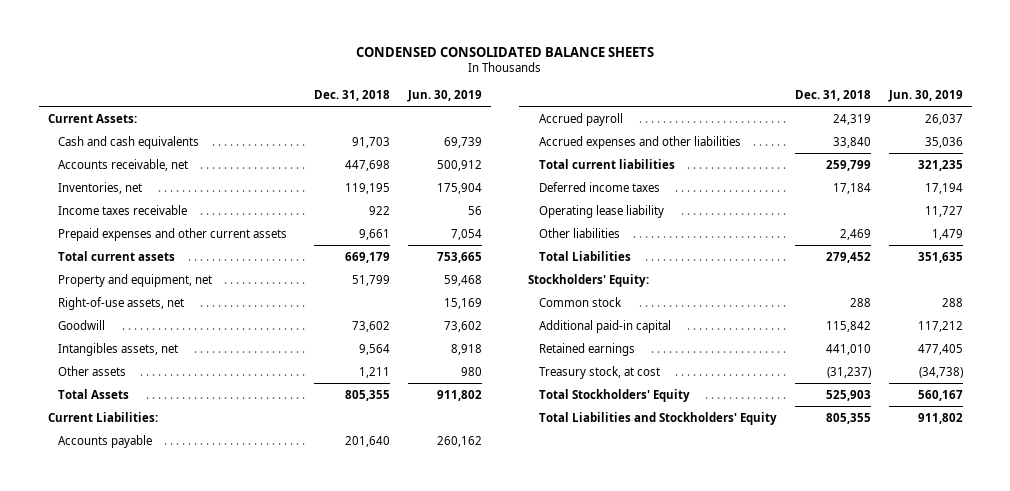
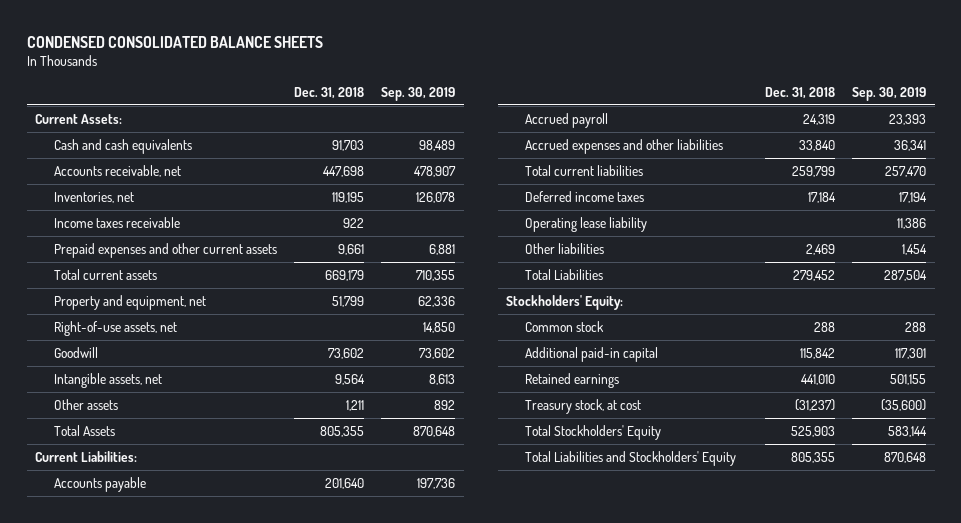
[406,90,482,103] Jun. 30, 2019 -> none
none -> [381,86,456,101] Sep. 30, 2019
[58,342,179,356] Intangibles assets, net -> [53,372,162,388] Intangible assets, net

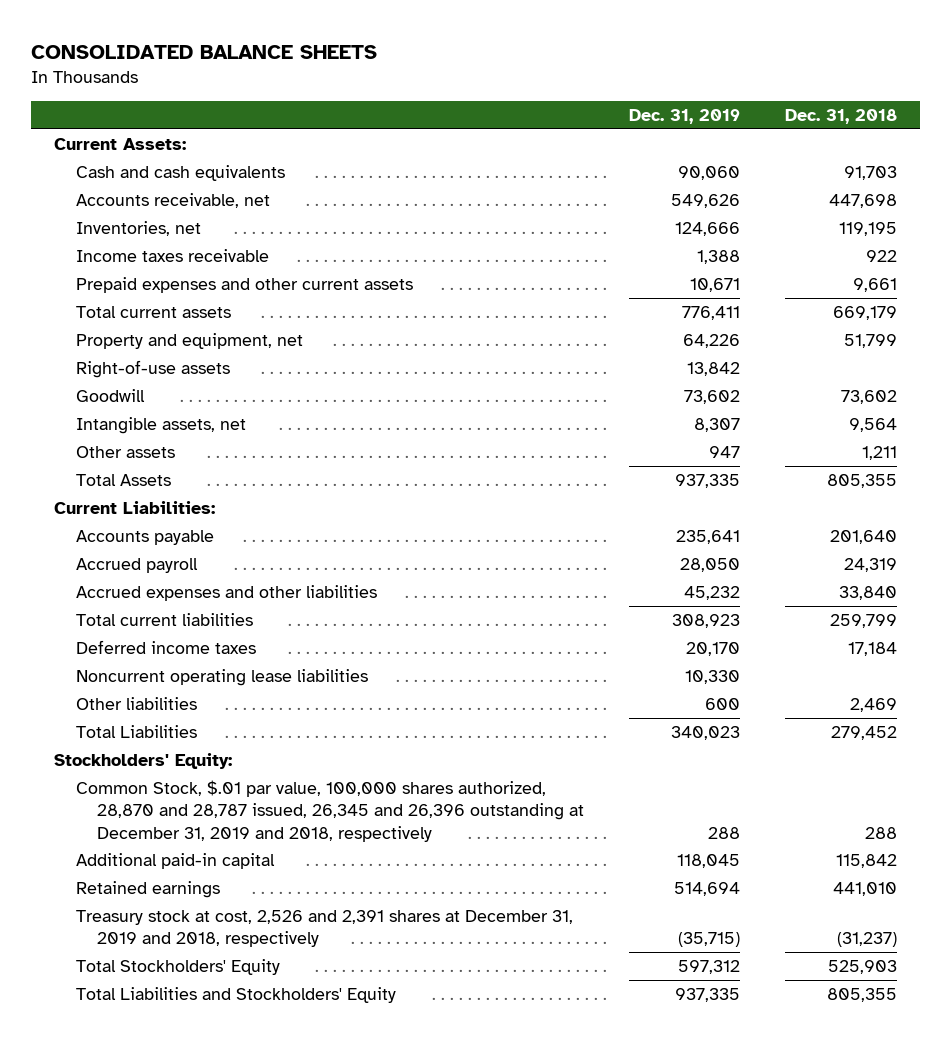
[26,35,323,48] CONDENSED CONSOLIDATED BALANCE SHEETS -> [31,45,378,60] CONSOLIDATED BALANCE SHEETS
[381,86,456,101] Sep. 30, 2019 -> none
none -> [629,108,741,124] Dec. 31, 2019
[53,320,177,336] Right-of-use assets, net -> [75,359,230,378] Right-of-use assets
[524,216,647,232] Operating lease liability -> [75,668,368,686] Noncurrent operating lease liabilities
[524,320,604,332] Common stock -> [75,779,585,842] Common Stock, $.01 par value, 100,000 shares authorized, 28,870 and 28,787 issued, 26,345 and 26,396 outstanding at December 31, 2019 and 2018, respectively
[524,398,641,414] Treasury stock, at cost -> [75,909,573,948] Treasury stock at cost, 2,526 and 2,391 shares at December 31, 2019 and 2018, respectively

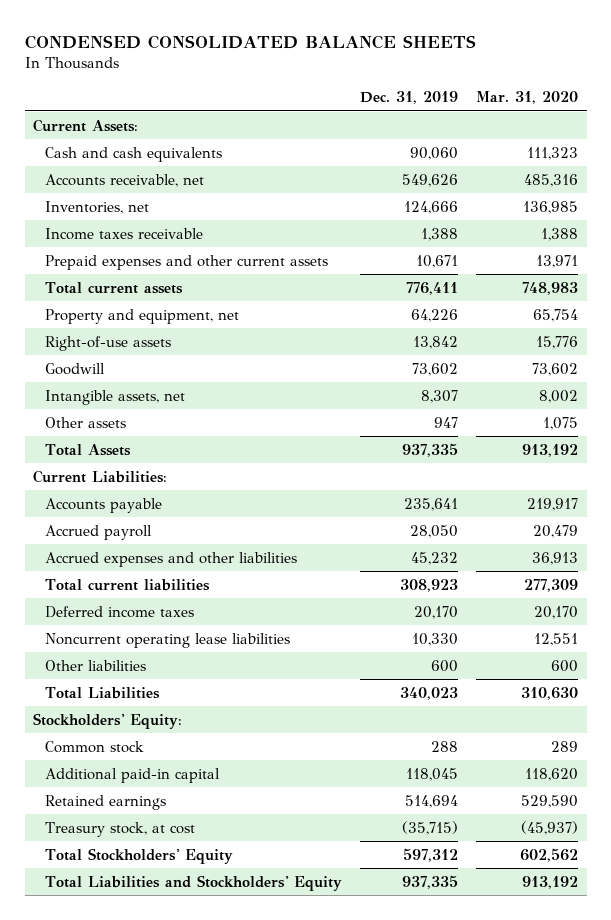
[31,45,378,60] CONSOLIDATED BALANCE SHEETS -> [24,34,476,49] CONDENSED CONSOLIDATED BALANCE SHEETS
[785,108,898,124] Dec. 31, 2018 -> none
none -> [475,91,578,105] Mar. 31, 2020
[75,779,585,842] Common Stock, $.01 par value, 100,000 shares authorized, 28,870 and 28,787 issued, 26,345 and 26,396 outstanding at December 31, 2019 and 2018, respectively -> [45,740,145,753] Common stock
[75,909,573,948] Treasury stock at cost, 2,526 and 2,391 shares at December 31, 2019 and 2018, respectively -> [45,821,196,837] Treasury stock, at cost

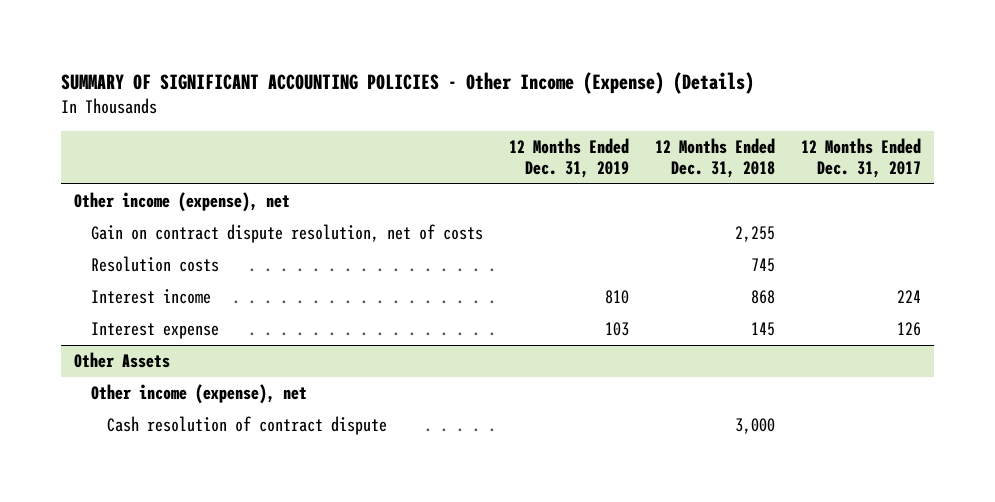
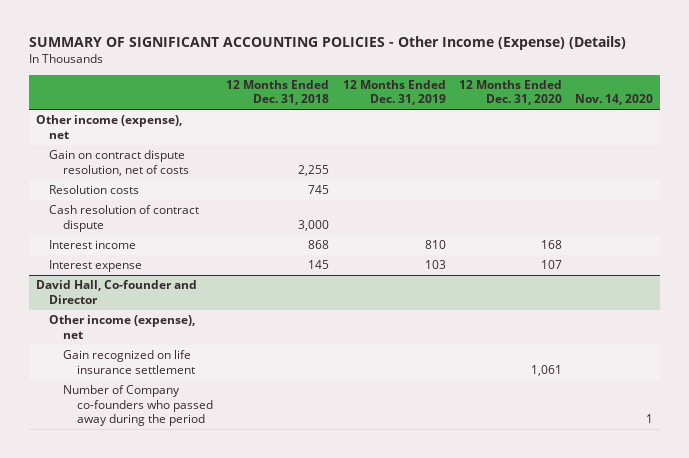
[800,137,921,179] 12 Months Ended Dec. 31, 2017 -> none
none -> [458,80,562,106] 12 Months Ended Dec. 31, 2020
none -> [575,94,654,106] Nov. 14, 2020
none -> [49,205,200,232] Cash resolution of contract dispute
[74,352,171,369] Other Assets -> none
none -> [35,280,197,304] David Hall, Co-founder and Director
[106,416,387,436] Cash resolution of contract dispute -> none
none -> [63,350,195,374] Gain recognized on life insurance settlement
none -> [63,385,213,426] Number of Company co-founders who passed away during the period

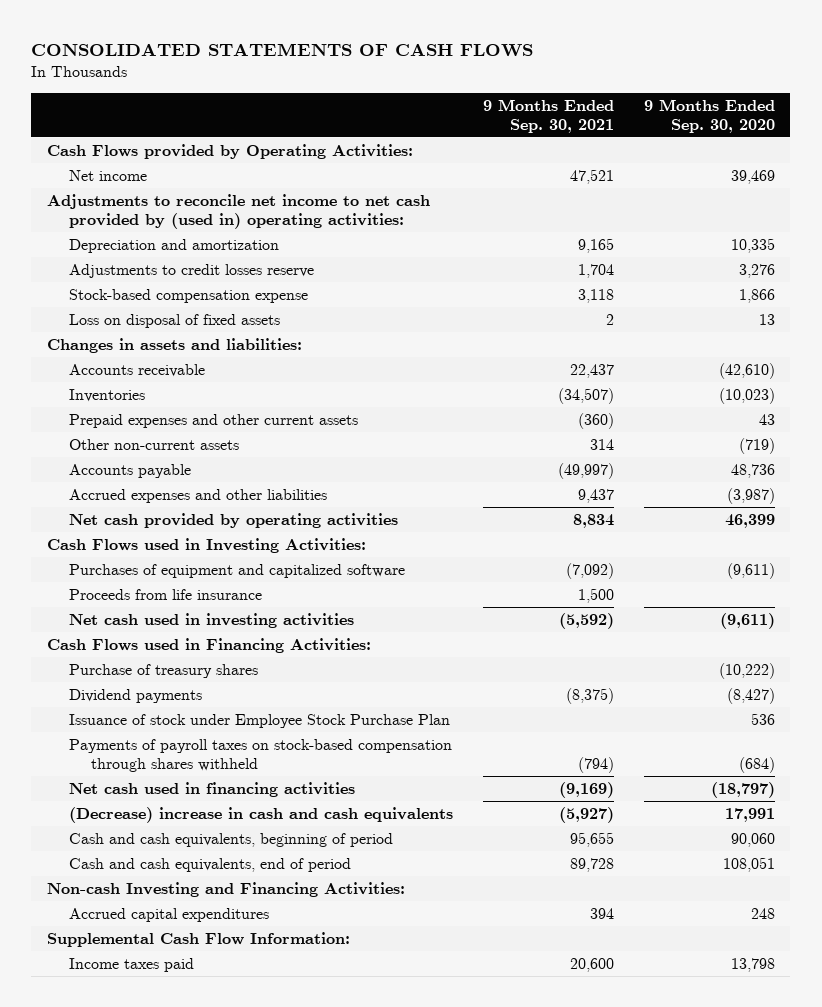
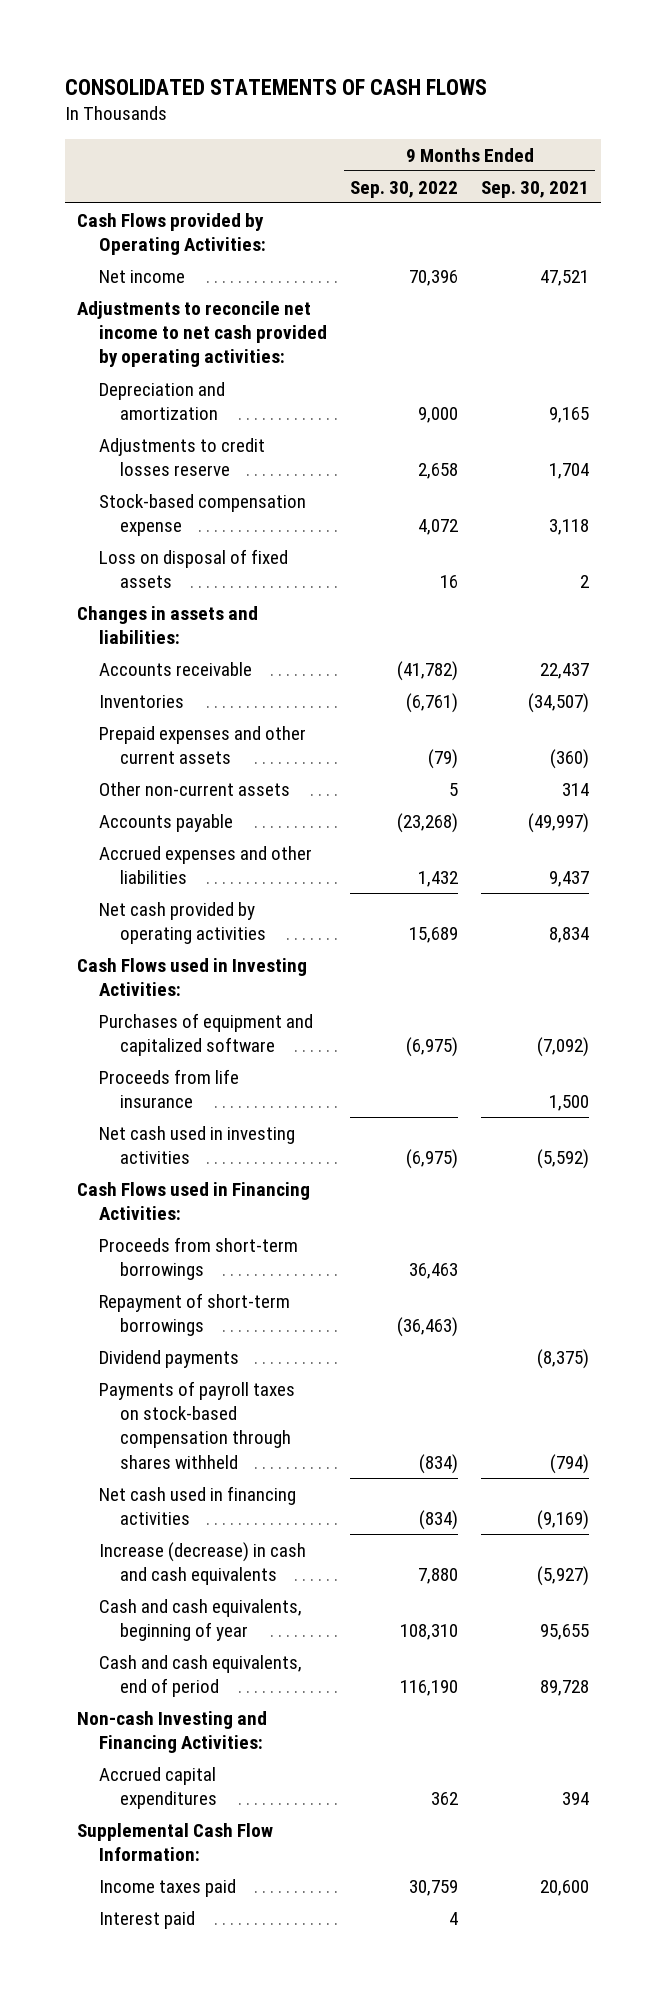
[644,98,776,133] 9 Months Ended Sep. 30, 2020 -> none
none -> [349,180,458,198] Sep. 30, 2022
[46,193,430,230] Adjustments to reconcile net income to net cash provided by (used in) operating activities: -> [76,300,327,368] Adjustments to reconcile net income to net cash provided by operating activities:
[68,663,258,678] Purchase of treasury shares -> none
none -> [98,1236,298,1281] Proceeds from short-term borrowings
none -> [98,1292,290,1337] Repayment of short-term borrowings
[68,713,450,728] Issuance of stock under Employee Stock Purchase Plan -> none
[68,806,453,823] (Decrease) increase in cash and cash equivalents -> [98,1541,306,1586] Increase (decrease) in cash and cash equivalents
[68,832,393,847] Cash and cash equivalents, beginning of period -> [98,1598,302,1642] Cash and cash equivalents, beginning of year
none -> [98,1910,195,1929] Interest paid

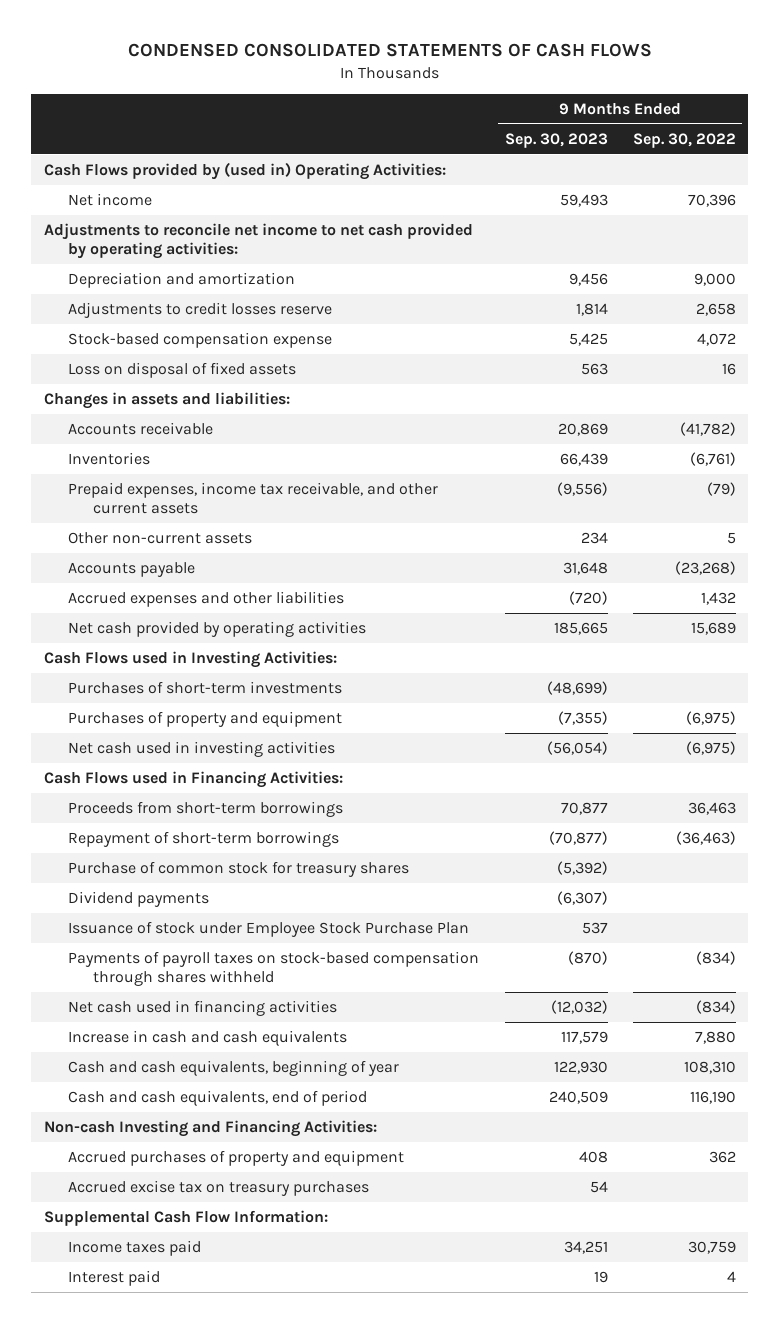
[65,78,488,95] CONSOLIDATED STATEMENTS OF CASH FLOWS -> [127,43,652,58] CONDENSED CONSOLIDATED STATEMENTS OF CASH FLOWS
[481,180,590,198] Sep. 30, 2021 -> none
none -> [504,132,608,148] Sep. 30, 2023
[76,212,266,256] Cash Flows provided by Operating Activities: -> [44,162,447,181] Cash Flows provided by (used in) Operating Activities:
[98,725,306,765] Prepaid expenses and other current assets -> [68,482,439,514] Prepaid expenses, income tax receivable, and other current assets
[98,1068,239,1109] Proceeds from life insurance -> none
none -> [68,681,343,695] Purchases of short-term investments
[98,1012,313,1057] Purchases of equipment and capitalized software -> [68,711,343,728] Purchases of property and equipment
none -> [68,861,410,878] Purchase of common stock for treasury shares
none -> [68,921,470,938] Issuance of stock under Employee Stock Purchase Plan
[98,1541,306,1586] Increase (decrease) in cash and cash equivalents -> [68,1030,348,1047] Increase in cash and cash equivalents
[98,1766,218,1810] Accrued capital expenditures -> [68,1150,405,1167] Accrued purchases of property and equipment
none -> [68,1180,370,1197] Accrued excise tax on treasury purchases

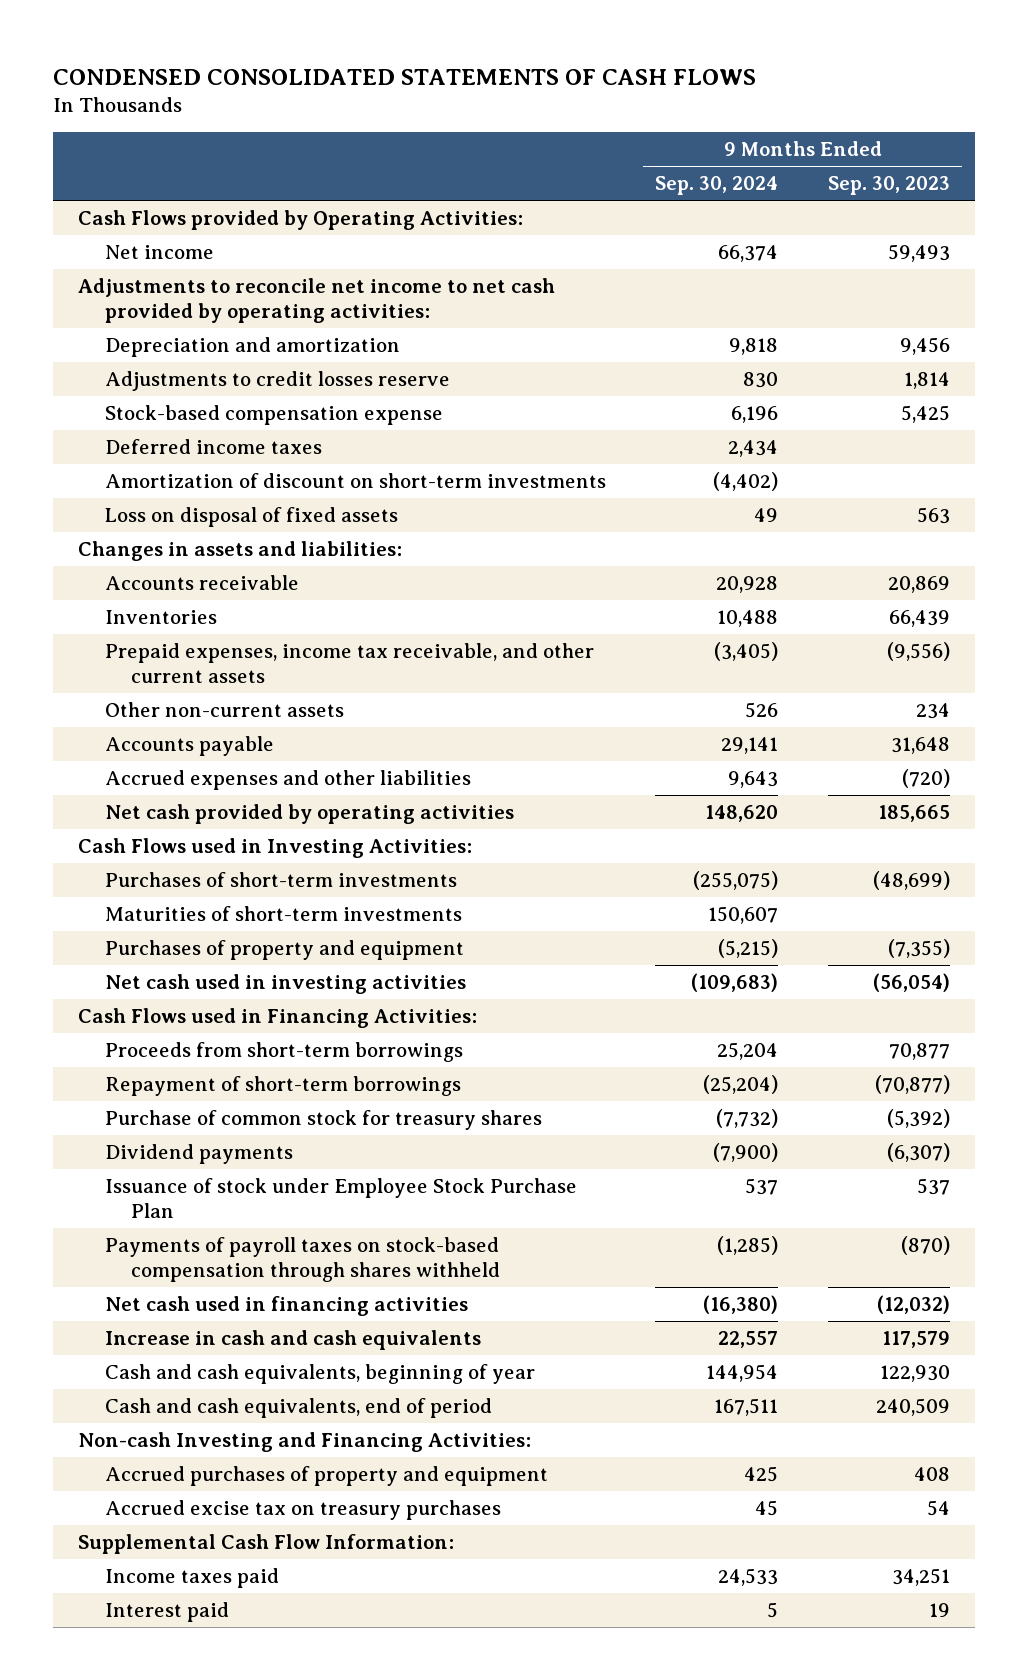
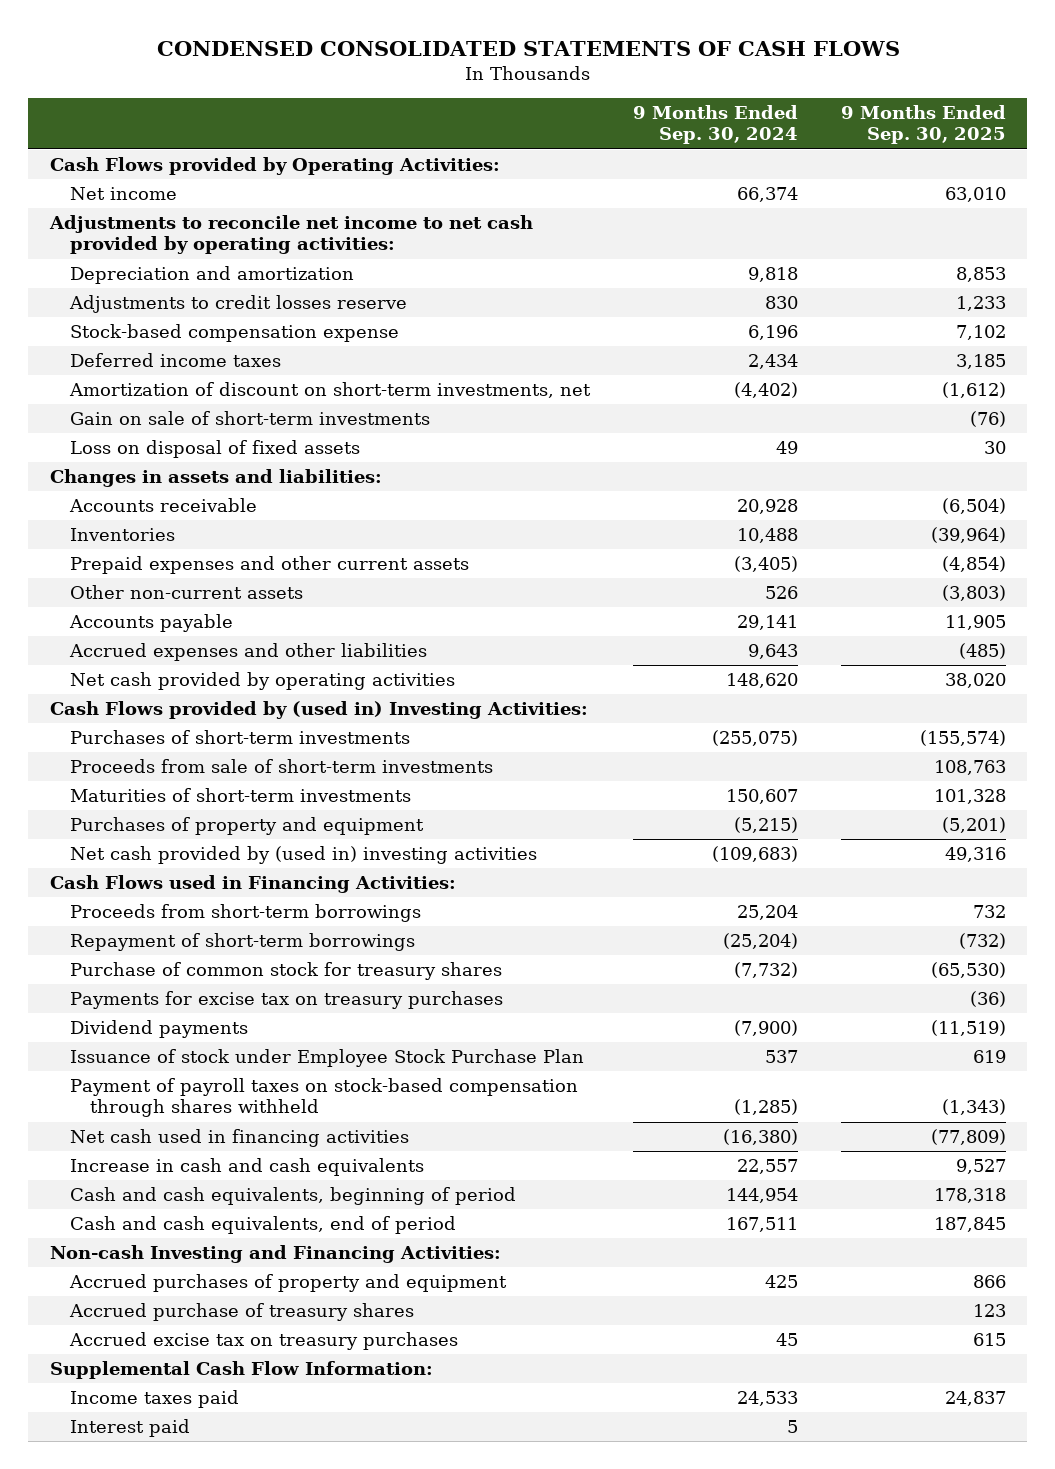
[828,176,951,196] Sep. 30, 2023 -> none
none -> [840,105,1006,145] 9 Months Ended Sep. 30, 2025
[104,472,606,488] Amortization of discount on short-term investments -> [68,382,591,399] Amortization of discount on short-term investments, net
none -> [69,411,430,426] Gain on sale of short-term investments
[104,642,594,683] Prepaid expenses, income tax receivable, and other current assets -> [69,556,469,575] Prepaid expenses and other current assets
[78,837,473,858] Cash Flows used in Investing Activities: -> [49,701,588,720] Cash Flows provided by (used in) Investing Activities:
none -> [69,759,493,774] Proceeds from sale of short-term investments
[104,973,466,994] Net cash used in investing activities -> [69,846,537,865] Net cash provided by (used in) investing activities
none -> [69,991,503,1010] Payments for excise tax on treasury purchases
[104,1236,501,1282] Payments of payroll taxes on stock-based compensation through shares withheld -> [69,1078,578,1118] Payment of payroll taxes on stock-based compensation through shares withheld
[104,1363,535,1384] Cash and cash equivalents, beginning of year -> [69,1187,516,1206] Cash and cash equivalents, beginning of period
none -> [68,1303,414,1322] Accrued purchase of treasury shares

